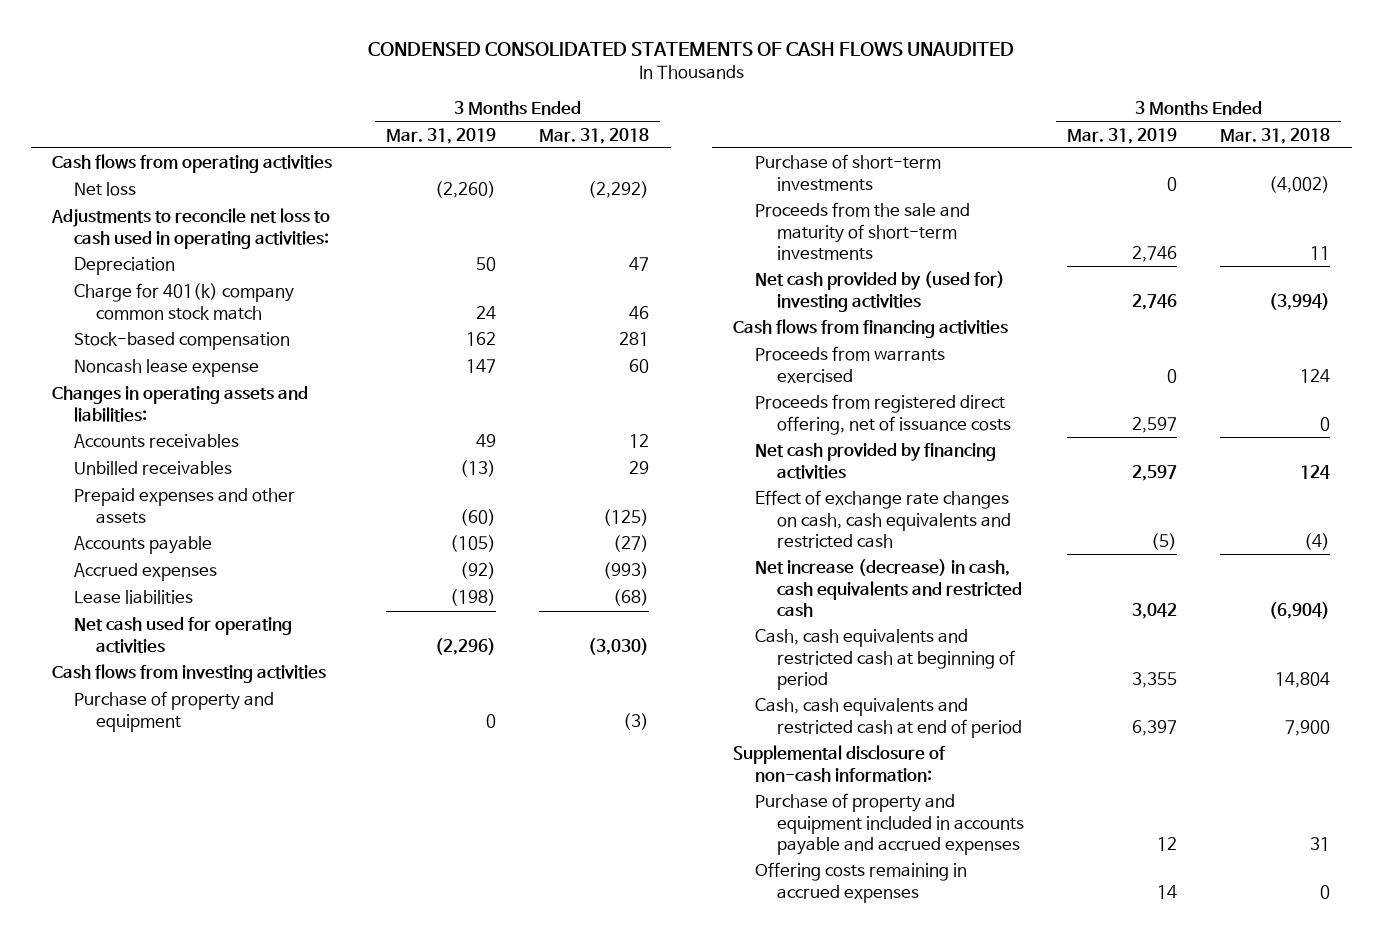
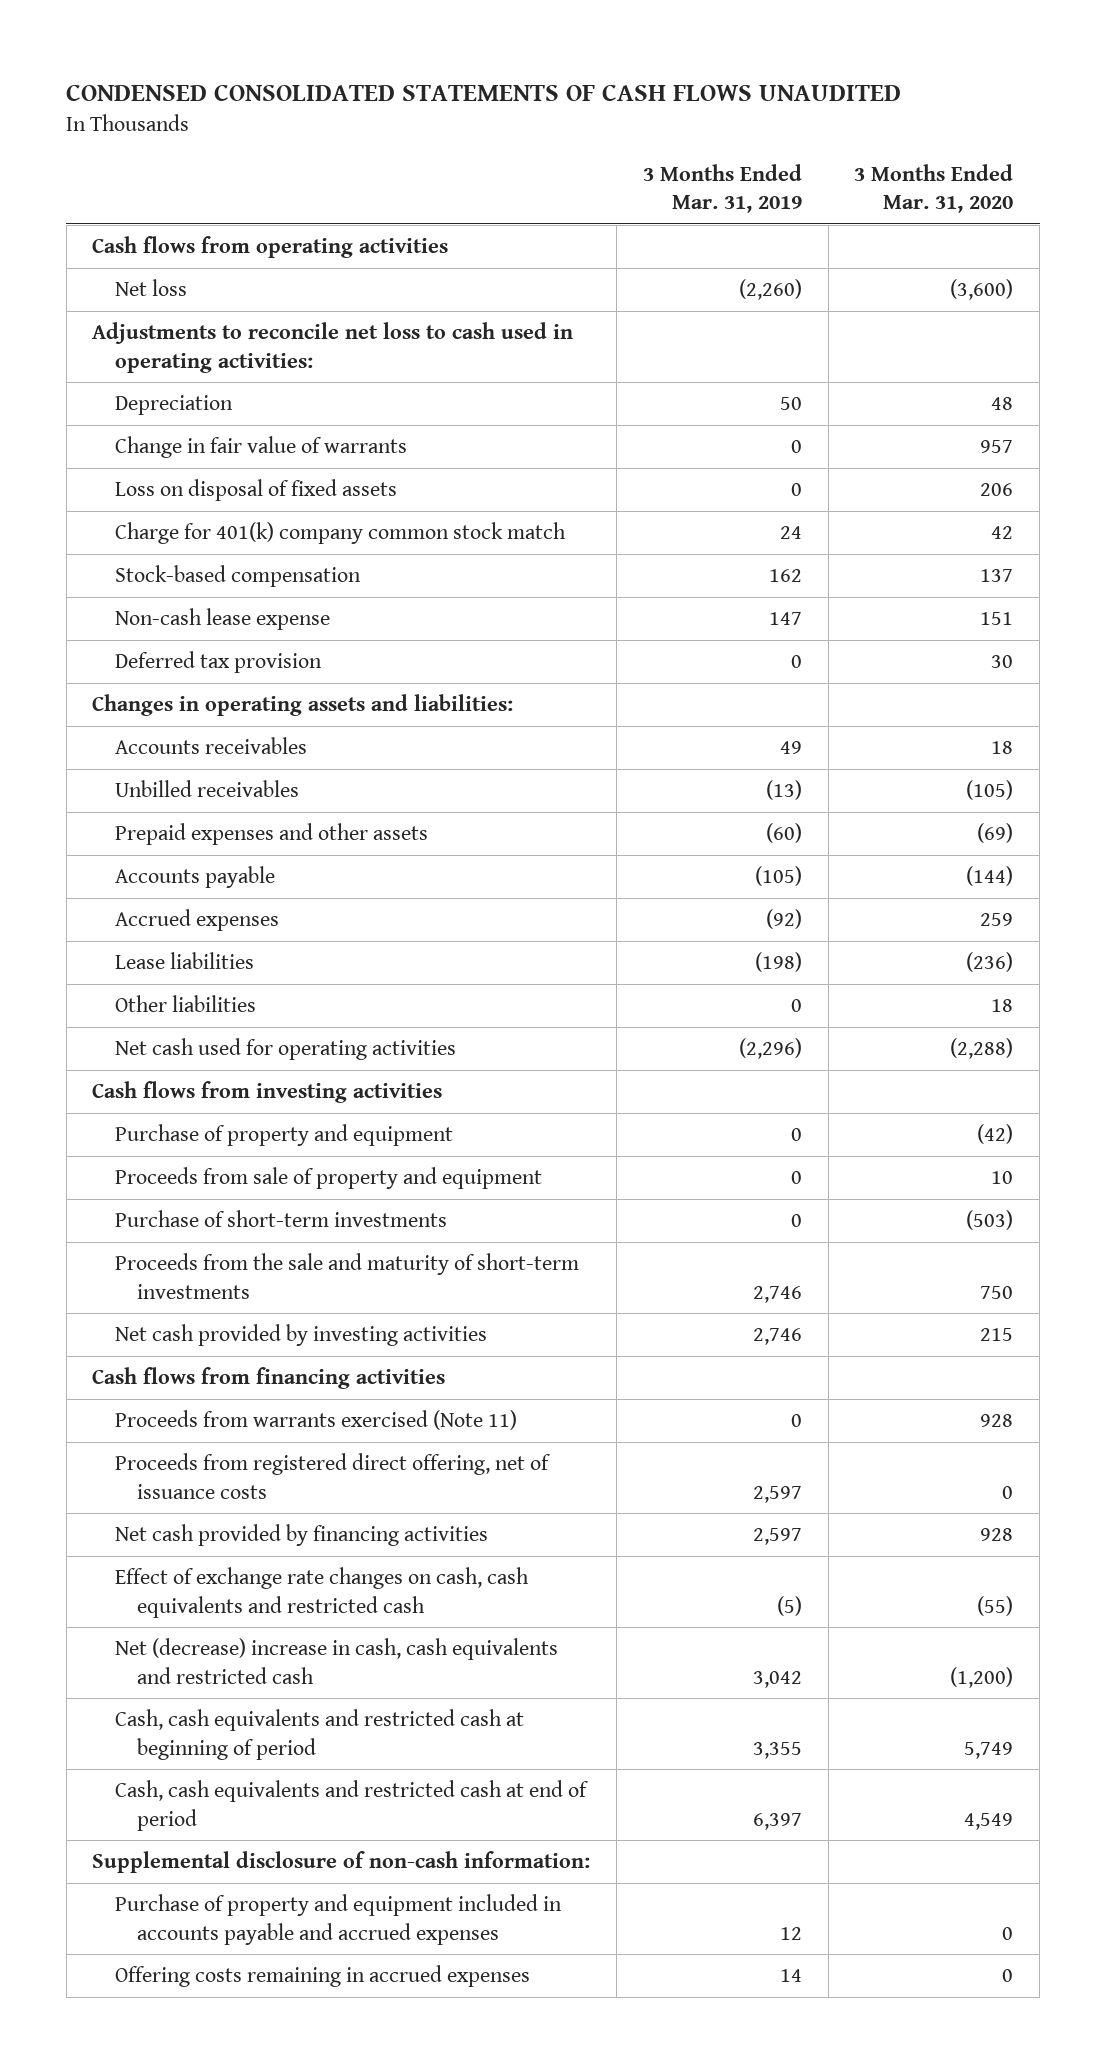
[539,127,650,144] Mar. 31, 2018 -> none
none -> [854,163,1014,214] 3 Months Ended Mar. 31, 2020
none -> [114,436,407,459] Change in fair value of warrants
none -> [114,479,397,502] Loss on disposal of fixed assets
[74,359,260,378] Noncash lease expense -> [114,608,330,631] Non-cash lease expense
none -> [114,651,322,674] Deferred tax provision
none -> [114,995,256,1013] Other liabilities
none -> [114,1167,542,1190] Proceeds from sale of property and equipment
[755,271,1006,312] Net cash provided by (used for) investing activities -> [114,1324,487,1347] Net cash provided by investing activities
[755,346,946,383] Proceeds from warrants exercised -> [114,1410,517,1431] Proceeds from warrants exercised (Note 11)
[755,559,1023,617] Net increase (decrease) in cash, cash equivalents and restricted cash -> [114,1638,558,1684] Net (decrease) increase in cash, cash equivalents and restricted cash

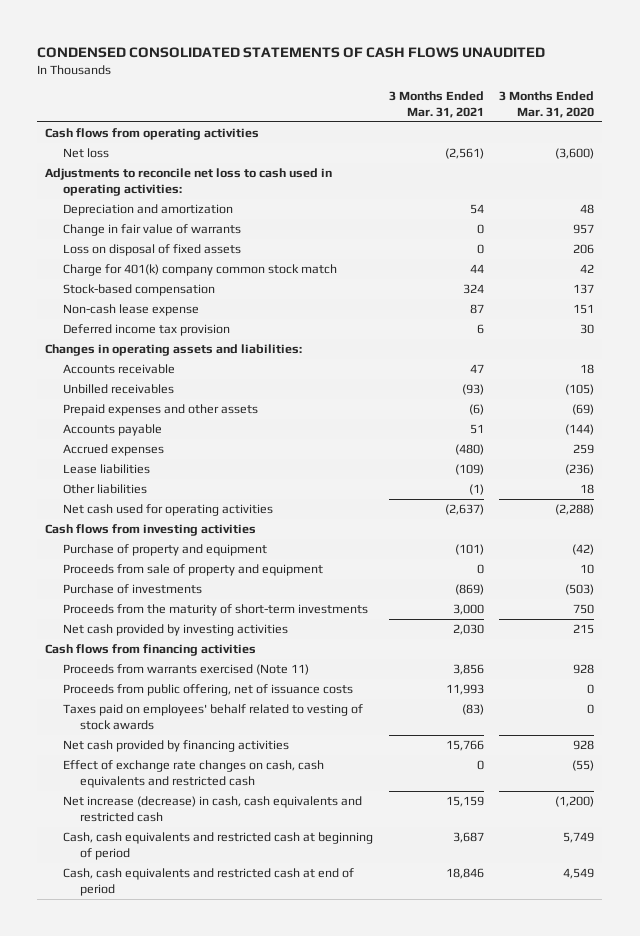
[642,163,802,214] 3 Months Ended Mar. 31, 2019 -> none
none -> [388,91,484,119] 3 Months Ended Mar. 31, 2021
[114,395,233,416] Depreciation -> [62,203,233,216] Depreciation and amortization
[114,651,322,674] Deferred tax provision -> [62,323,230,336] Deferred income tax provision
[114,737,307,755] Accounts receivables -> [62,363,175,374] Accounts receivable
[114,1210,447,1228] Purchase of short-term investments -> [62,583,202,594] Purchase of investments
[114,1253,579,1299] Proceeds from the sale and maturity of short-term investments -> [62,603,368,616] Proceeds from the maturity of short-term investments
[114,1453,551,1499] Proceeds from registered direct offering, net of issuance costs -> [62,683,353,696] Proceeds from public offering, net of issuance costs
none -> [62,703,363,730] Taxes paid on employees' behalf related to vesting of stock awards
[114,1638,558,1684] Net (decrease) increase in cash, cash equivalents and restricted cash -> [62,795,362,822] Net increase (decrease) in cash, cash equivalents and restricted cash
[92,1851,591,1874] Supplemental disclosure of non-cash information: -> none
[114,1894,562,1945] Purchase of property and equipment included in accounts payable and accrued expenses -> none
[114,1965,530,1988] Offering costs remaining in accrued expenses -> none

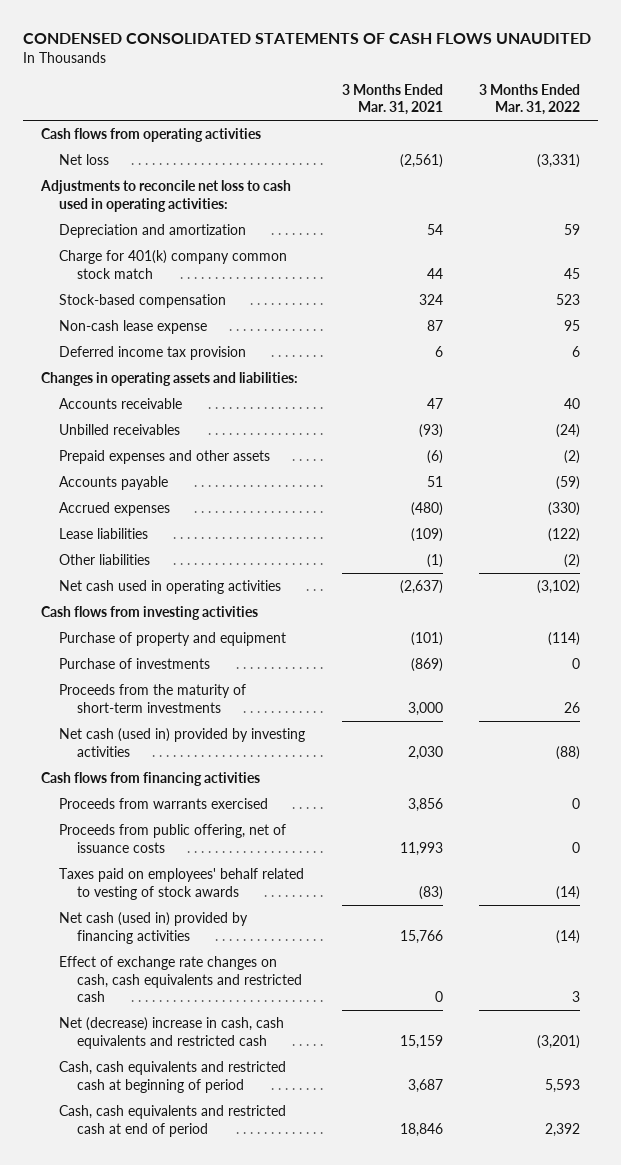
[499,91,595,119] 3 Months Ended Mar. 31, 2020 -> none
none -> [479,83,581,116] 3 Months Ended Mar. 31, 2022
[62,223,241,236] Change in fair value of warrants -> none
[62,243,241,256] Loss on disposal of fixed assets -> none
[62,503,273,516] Net cash used for operating activities -> [59,579,282,594] Net cash used in operating activities
[62,563,323,576] Proceeds from sale of property and equipment -> none
[62,623,288,636] Net cash provided by investing activities -> [59,727,306,757] Net cash (used in) provided by investing activities
[62,663,309,675] Proceeds from warrants exercised (Note 11) -> [59,797,269,809] Proceeds from warrants exercised
[62,739,289,752] Net cash provided by financing activities -> [59,911,249,944] Net cash (used in) provided by financing activities
[62,795,362,822] Net increase (decrease) in cash, cash equivalents and restricted cash -> [59,1016,285,1049] Net (decrease) increase in cash, cash equivalents and restricted cash

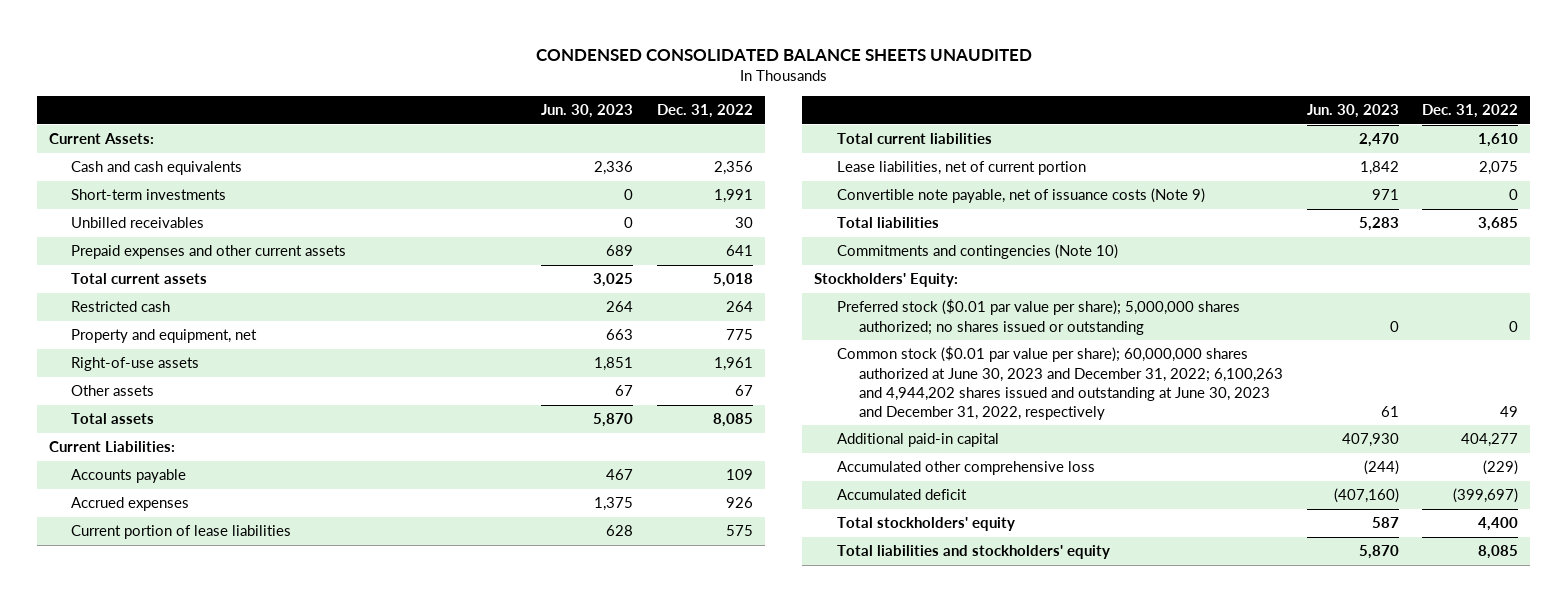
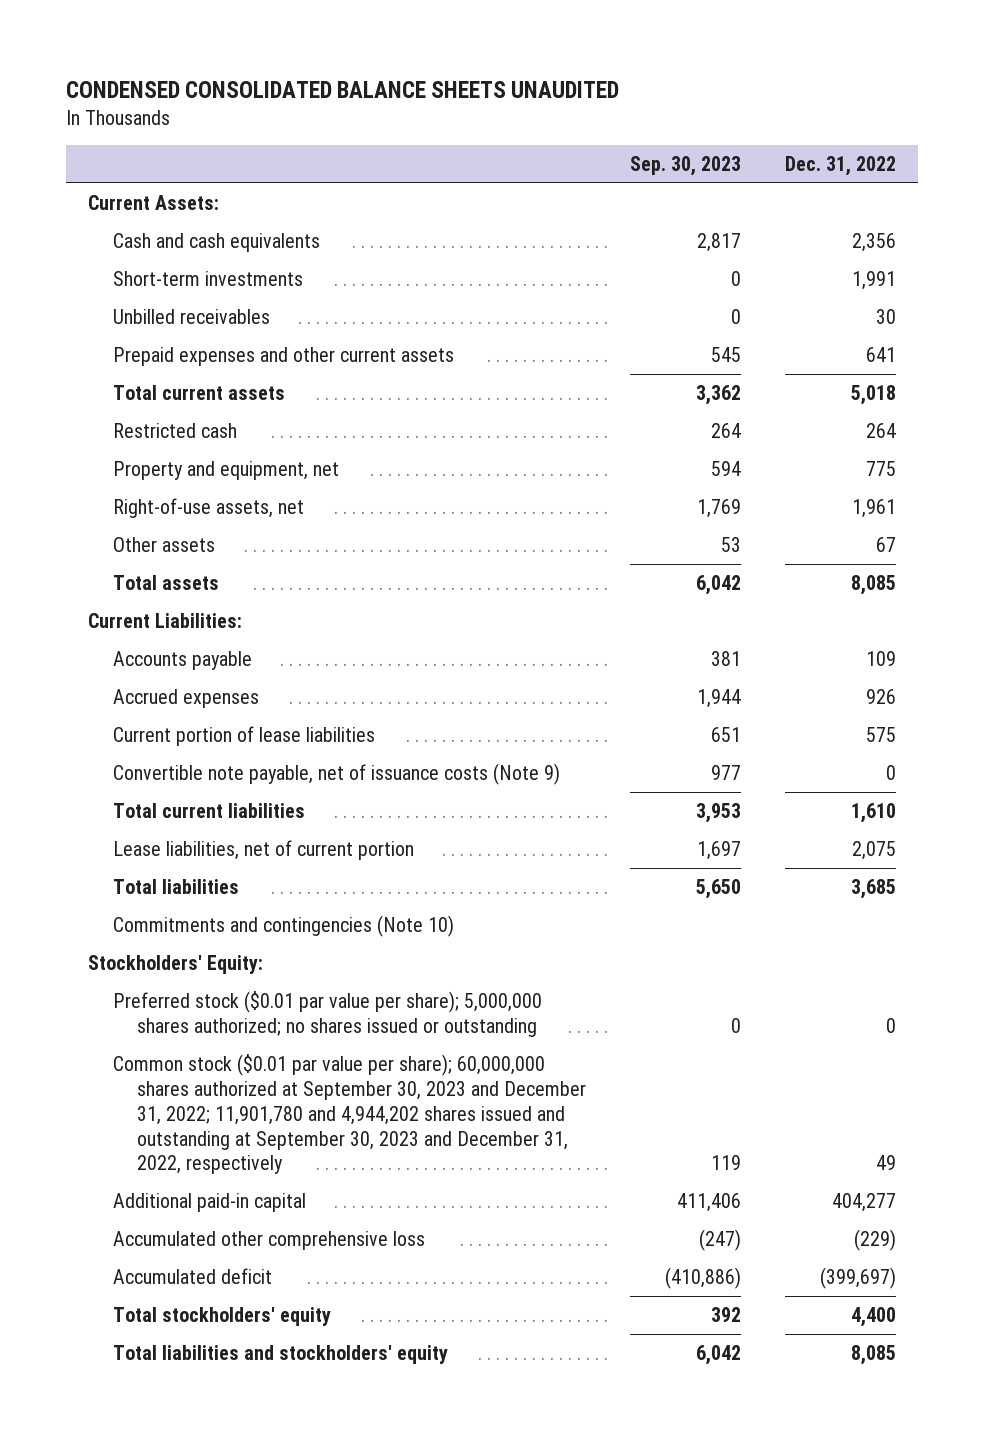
[541,104,634,119] Jun. 30, 2023 -> none
none -> [629,156,741,177] Sep. 30, 2023
[71,357,200,372] Right-of-use assets -> [112,498,304,519] Right-of-use assets, net
[836,188,1205,204] Convertible note payable, net of issuance costs (Note 9) -> [112,763,560,786] Convertible note payable, net of issuance costs (Note 9)
[836,346,1283,420] Common stock ($0.01 par value per share); 60,000,000 shares authorized at June 30, 2023 and December 31, 2022; 6,100,263 and 4,944,202 shares issued and outstanding at June 30, 2023 and December 31, 2022, respectively -> [112,1054,586,1175] Common stock ($0.01 par value per share); 60,000,000 shares authorized at September 30, 2023 and December 31, 2022; 11,901,780 and 4,944,202 shares issued and outstanding at September 30, 2023 and December 31, 2022, respectively

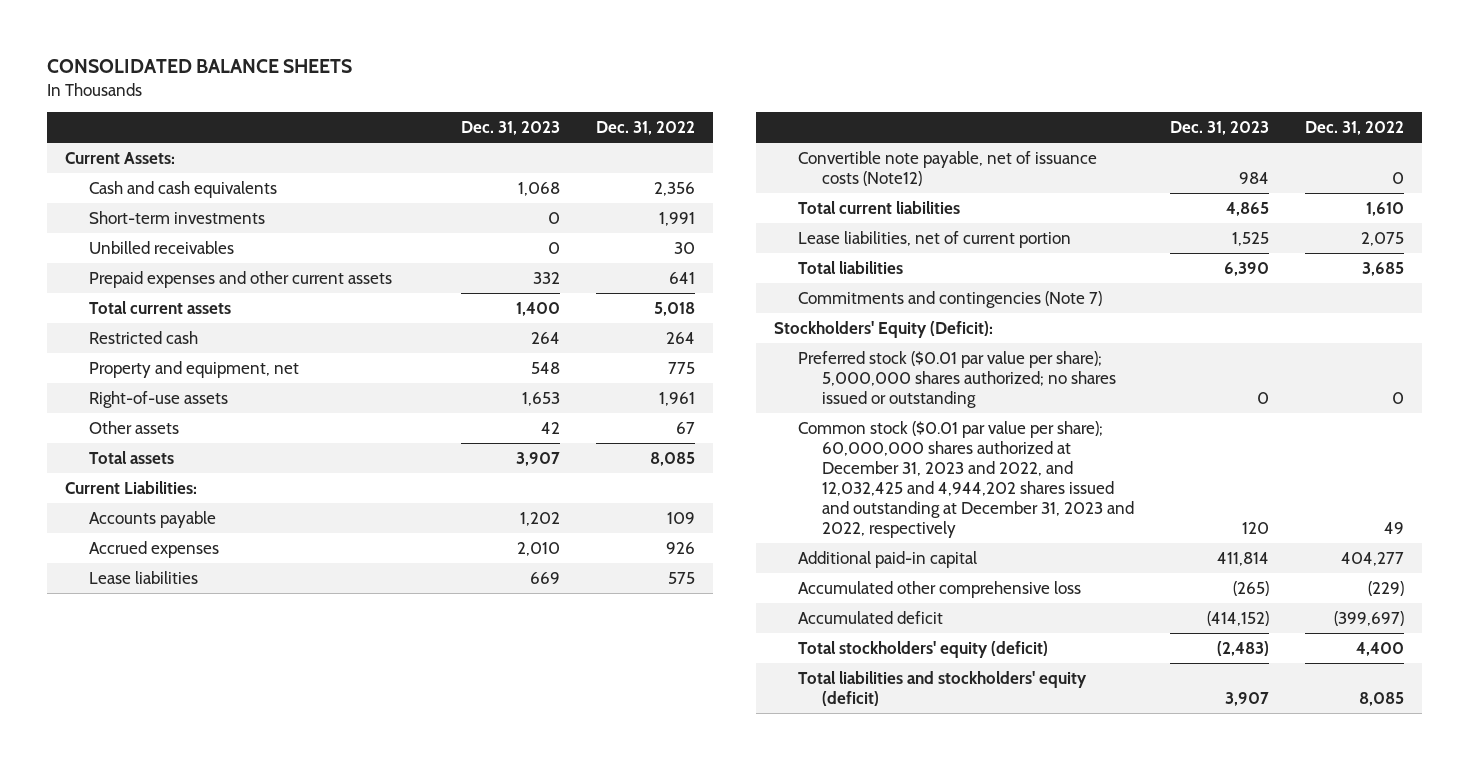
[66,80,620,98] CONDENSED CONSOLIDATED BALANCE SHEETS UNAUDITED -> [46,58,352,73] CONSOLIDATED BALANCE SHEETS
[629,156,741,177] Sep. 30, 2023 -> none
none -> [461,121,561,136] Dec. 31, 2023
[112,498,304,519] Right-of-use assets, net -> [88,390,228,408] Right-of-use assets
[112,726,375,747] Current portion of lease liabilities -> [88,570,198,584] Lease liabilities
[112,763,560,786] Convertible note payable, net of issuance costs (Note 9) -> [797,150,1097,186] Convertible note payable, net of issuance costs (Note12)
[112,915,454,938] Commitments and contingencies (Note 10) -> [797,290,1102,308] Commitments and contingencies (Note 7)
[88,955,264,975] Stockholders' Equity: -> [773,320,993,338] Stockholders' Equity (Deficit):
[112,1054,586,1175] Common stock ($0.01 par value per share); 60,000,000 shares authorized at September 30, 2023 and December 31, 2022; 11,901,780 and 4,944,202 shares issued and outstanding at September 30, 2023 and December 31, 2022, respectively -> [797,420,1134,539] Common stock ($0.01 par value per share); 60,000,000 shares authorized at December 31, 2023 and 2022, and 12,032,425 and 4,944,202 shares issued and outstanding at December 31, 2023 and 2022, respectively
[112,1307,331,1327] Total stockholders' equity -> [797,640,1048,658] Total stockholders' equity (deficit)
[112,1345,448,1365] Total liabilities and stockholders' equity -> [797,670,1087,706] Total liabilities and stockholders' equity (deficit)

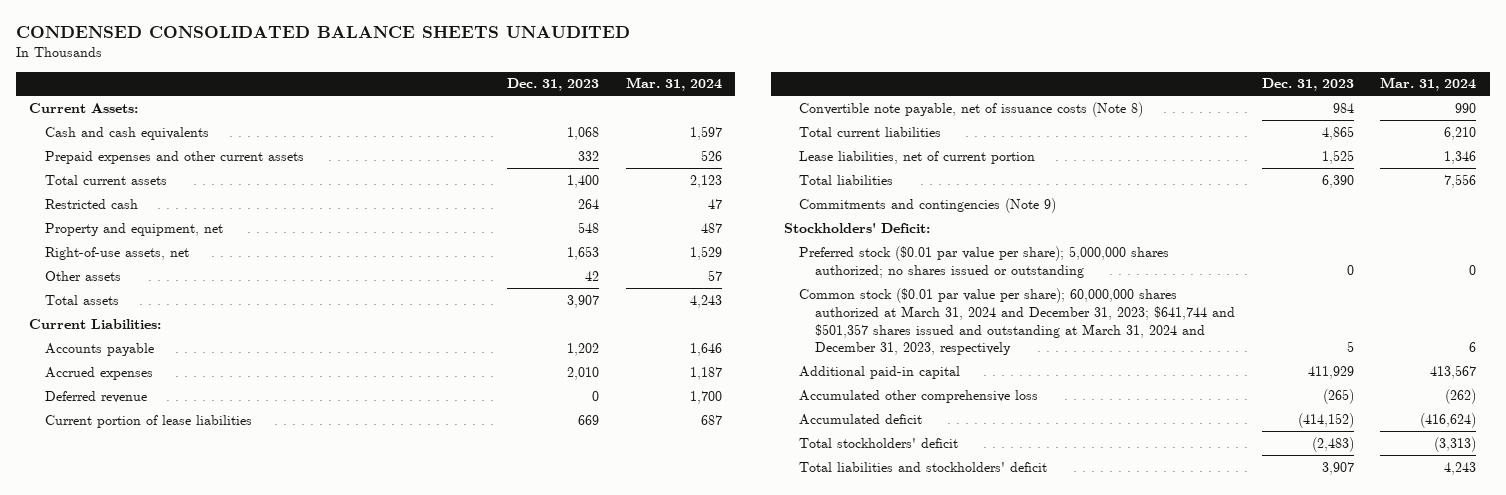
[46,58,352,73] CONSOLIDATED BALANCE SHEETS -> [16,26,631,39] CONDENSED CONSOLIDATED BALANCE SHEETS UNAUDITED
[596,121,696,136] Dec. 31, 2022 -> none
none -> [625,77,722,92] Mar. 31, 2024
[88,210,265,224] Short-term investments -> none
[88,240,234,254] Unbilled receivables -> none
[88,390,228,408] Right-of-use assets -> [44,246,189,260] Right-of-use assets, net
none -> [44,390,147,403] Deferred revenue
[88,570,198,584] Lease liabilities -> [44,414,252,428] Current portion of lease liabilities
[797,150,1097,186] Convertible note payable, net of issuance costs (Note12) -> [799,101,1144,117] Convertible note payable, net of issuance costs (Note 8)
[797,290,1102,308] Commitments and contingencies (Note 7) -> [799,197,1057,213] Commitments and contingencies (Note 9)
[773,320,993,338] Stockholders' Equity (Deficit): -> [784,222,931,233] Stockholders' Deficit:
[797,420,1134,539] Common stock ($0.01 par value per share); 60,000,000 shares authorized at December 31, 2023 and 2022, and 12,032,425 and 4,944,202 shares issued and outstanding at December 31, 2023 and 2022, respectively -> [799,287,1235,356] Common stock ($0.01 par value per share); 60,000,000 shares authorized at March 31, 2024 and December 31, 2023; $641,744 and $501,357 shares issued and outstanding at March 31, 2024 and December 31, 2023, respectively
[1241,522,1269,535] 120 -> [1346,341,1354,353] 5
[1216,551,1269,566] 411,814 -> [1307,365,1354,379] 411,929
[797,640,1048,658] Total stockholders' equity (deficit) -> [799,437,959,448] Total stockholders' deficit
[797,670,1087,706] Total liabilities and stockholders' equity (deficit) -> [799,461,1048,472] Total liabilities and stockholders' deficit

